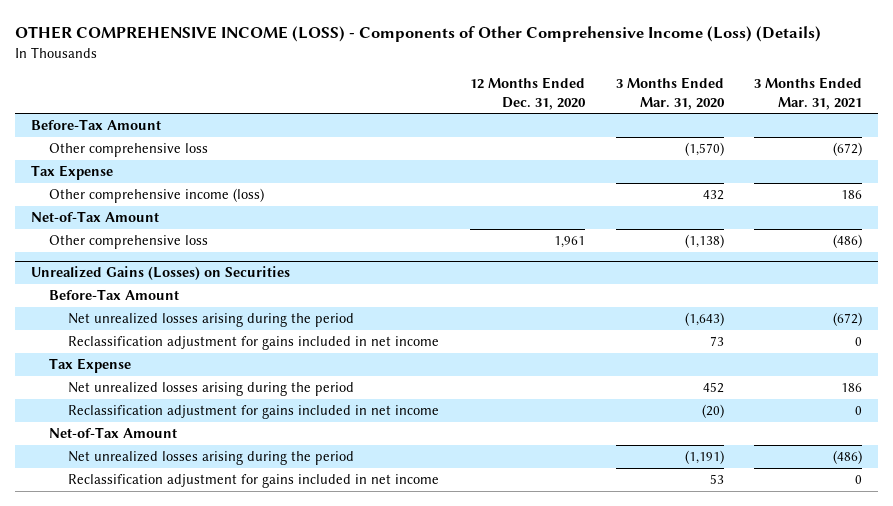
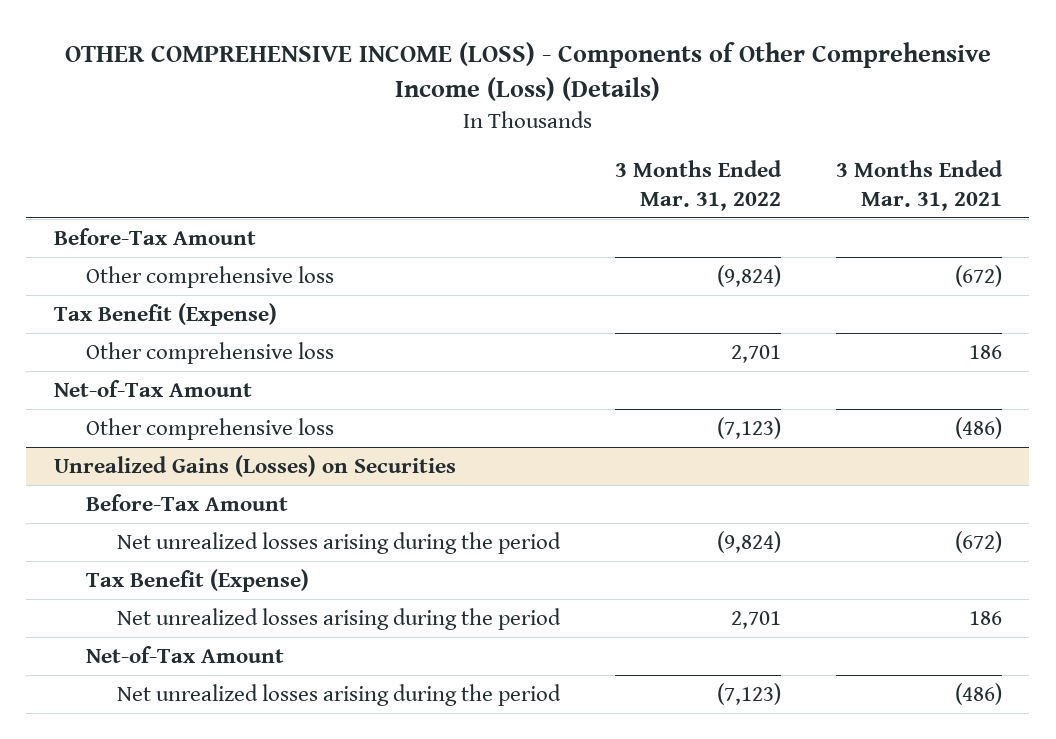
[469,77,586,110] 12 Months Ended Dec. 31, 2020 -> none
[615,77,725,110] 3 Months Ended Mar. 31, 2020 -> none
none -> [615,159,783,211] 3 Months Ended Mar. 31, 2022
[30,165,113,181] Tax Expense -> [53,303,277,327] Tax Benefit (Expense)
[49,188,265,204] Other comprehensive income (loss) -> [85,342,334,365] Other comprehensive loss
[68,336,440,351] Reclassification adjustment for gains included in net income -> none
[49,358,132,374] Tax Expense -> [85,569,309,593] Tax Benefit (Expense)
[68,405,440,420] Reclassification adjustment for gains included in net income -> none
[68,474,440,489] Reclassification adjustment for gains included in net income -> none

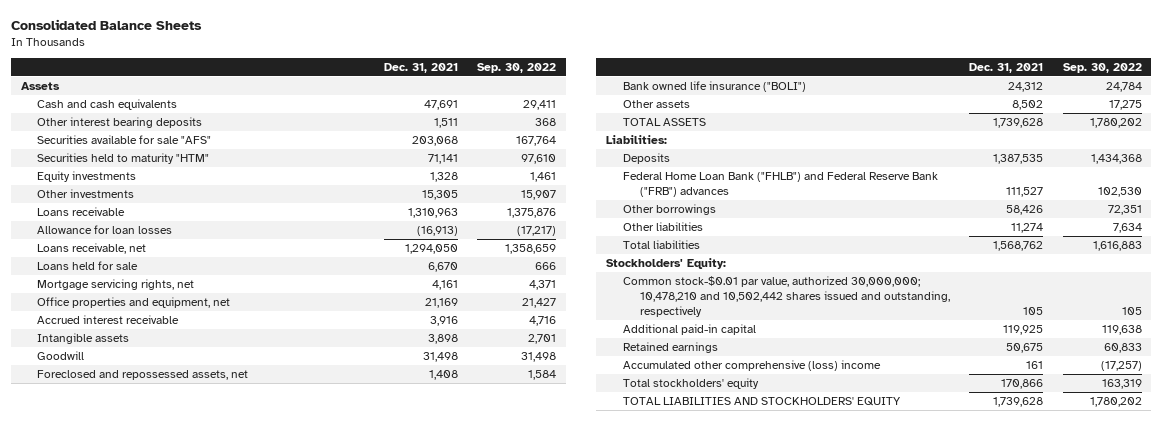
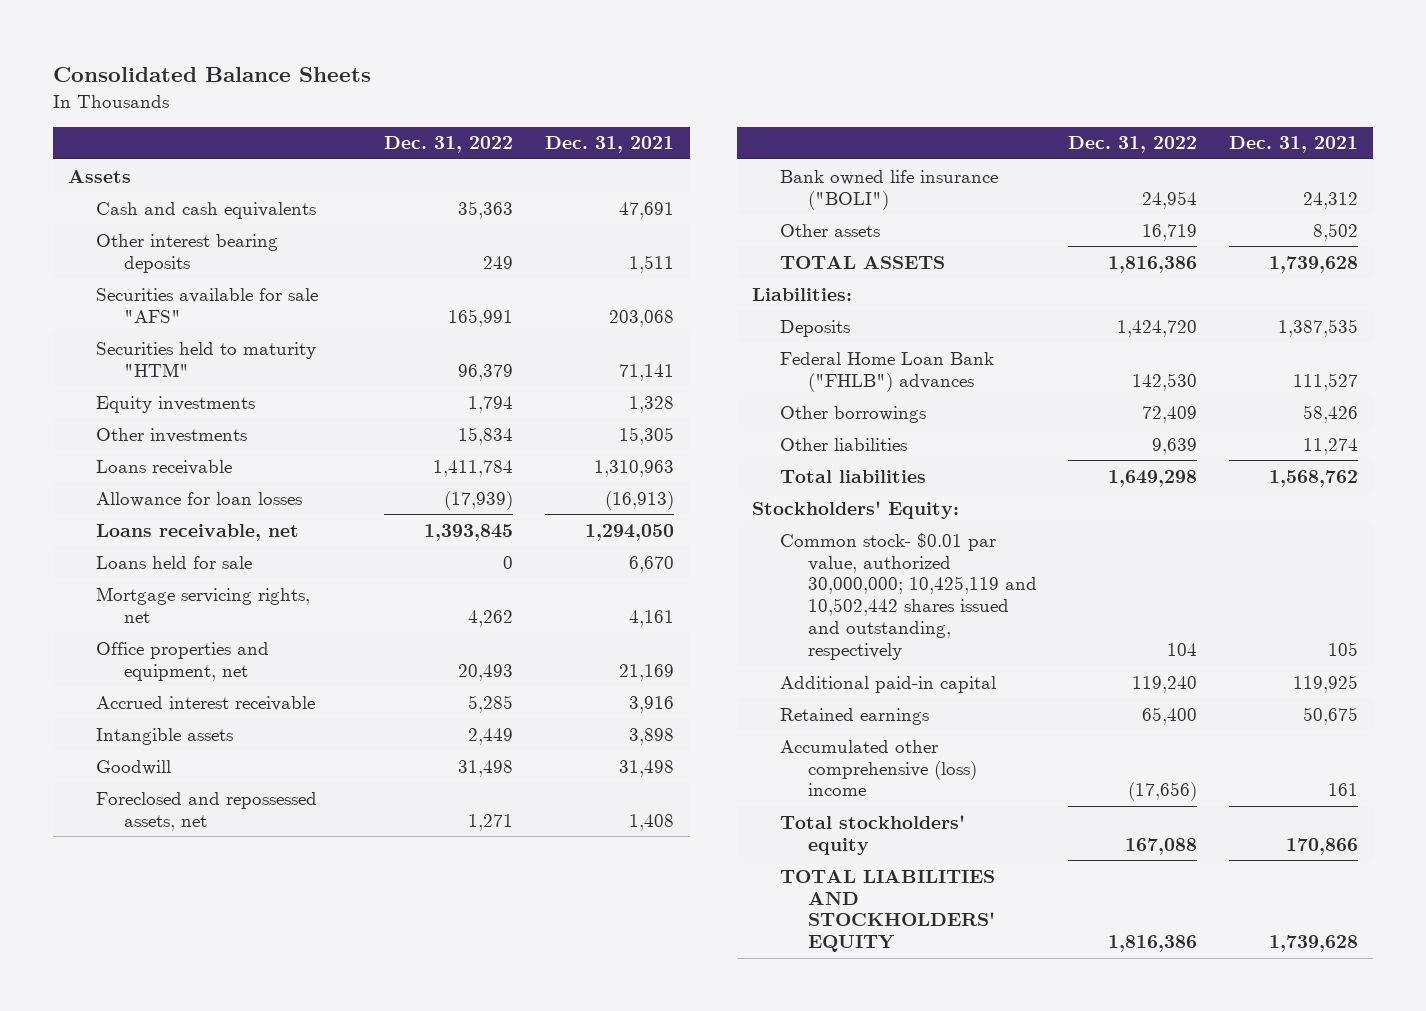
[477,62,557,73] Sep. 30, 2022 -> none
none -> [384,136,514,154] Dec. 31, 2022
[622,172,938,198] Federal Home Loan Bank ("FHLB") and Federal Reserve Bank ("FRB") advances -> [780,351,995,392] Federal Home Loan Bank ("FHLB") advances
[622,276,950,317] Common stock-$0.01 par value, authorized 30,000,000; 10,478,210 and 10,502,442 shares issued and outstanding, respectively -> [780,532,1038,661] Common stock- $0.01 par value, authorized 30,000,000; 10,425,119 and 10,502,442 shares issued and outstanding, respectively

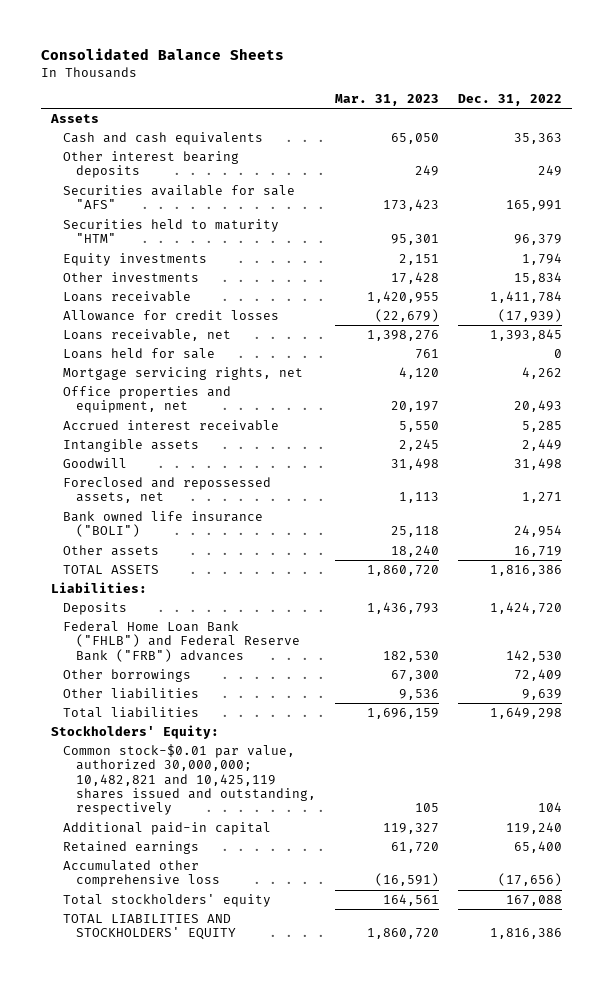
[544,136,674,154] Dec. 31, 2021 -> none
none -> [335,94,440,107] Mar. 31, 2023
[96,491,303,507] Allowance for loan losses -> [63,309,280,321] Allowance for credit losses
[780,351,995,392] Federal Home Loan Bank ("FHLB") advances -> [63,620,300,662] Federal Home Loan Bank ("FHLB") and Federal Reserve Bank ("FRB") advances
[780,532,1038,661] Common stock- $0.01 par value, authorized 30,000,000; 10,425,119 and 10,502,442 shares issued and outstanding, respectively -> [63,743,316,816] Common stock-$0.01 par value, authorized 30,000,000; 10,482,821 and 10,425,119 shares issued and outstanding, respectively
[780,739,978,797] Accumulated other comprehensive (loss) income -> [63,859,220,888] Accumulated other comprehensive loss

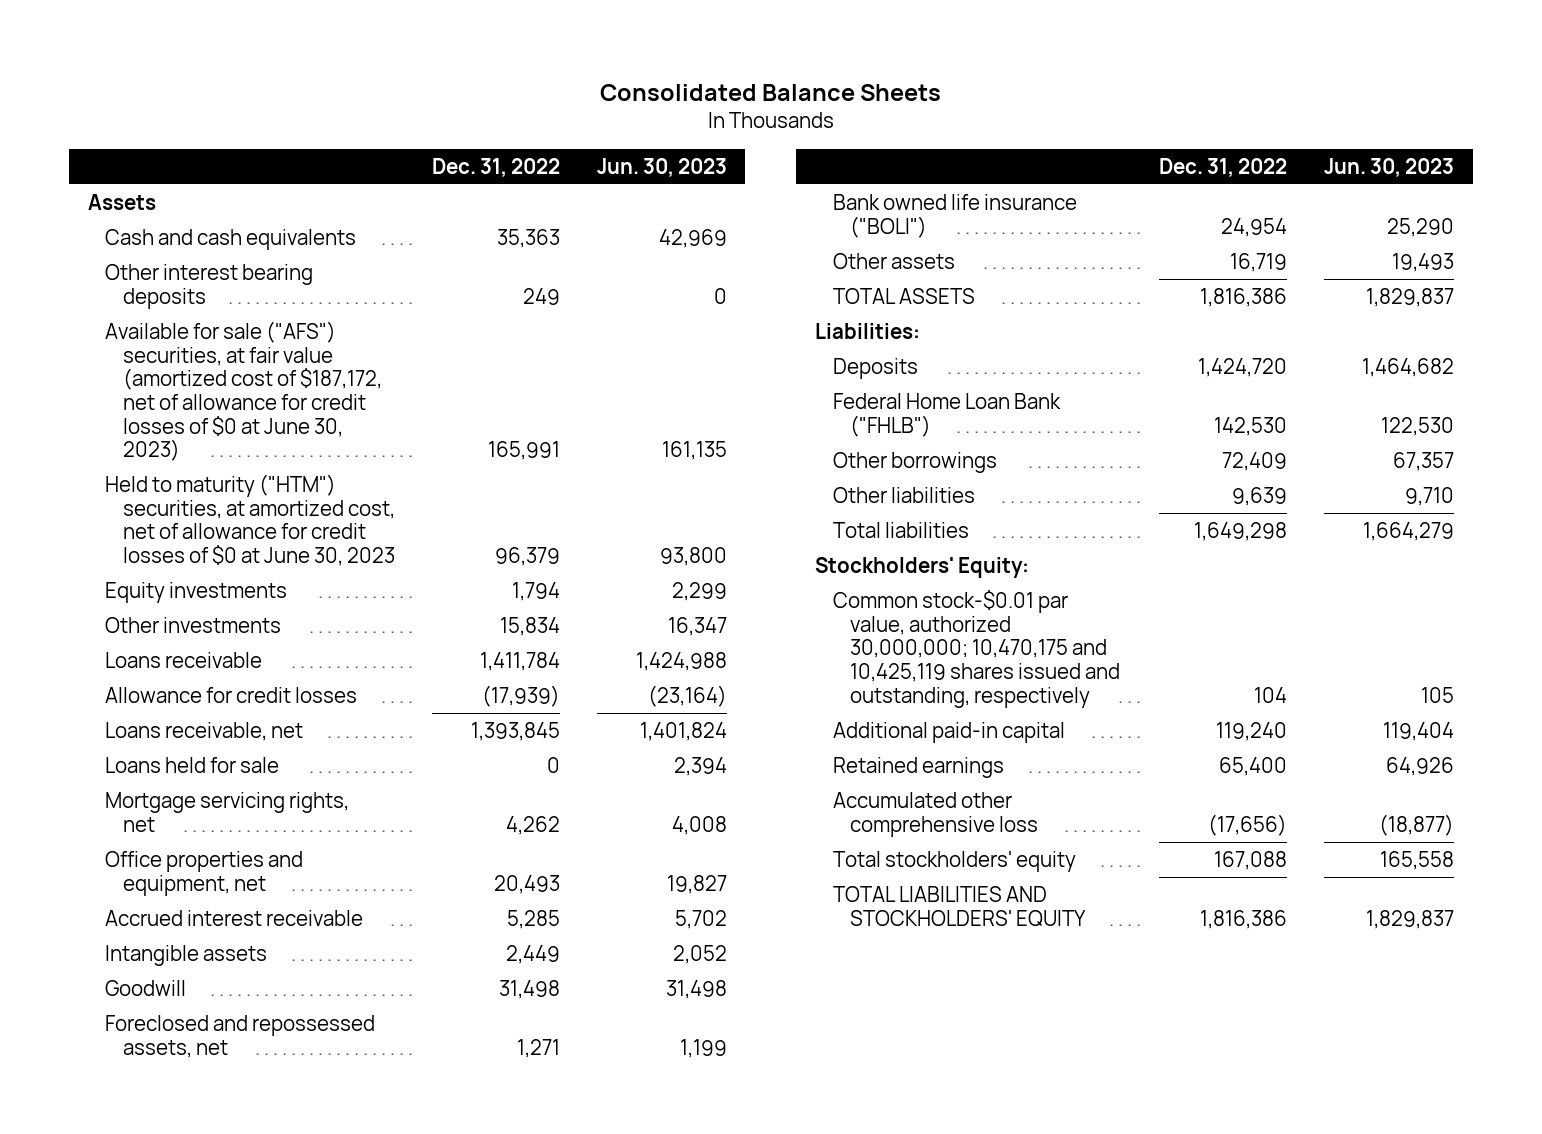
[335,94,440,107] Mar. 31, 2023 -> none
none -> [596,157,727,177] Jun. 30, 2023
[63,184,296,210] Securities available for sale "AFS" -> [105,320,382,462] Available for sale ("AFS") securities, at fair value (amortized cost of $187,172, net of allowance for credit losses of $0 at June 30, 2023)
[63,218,280,244] Securities held to maturity "HTM" -> [105,473,395,567] Held to maturity ("HTM") securities, at amortized cost, net of allowance for credit losses of $0 at June 30, 2023
[63,620,300,662] Federal Home Loan Bank ("FHLB") and Federal Reserve Bank ("FRB") advances -> [832,392,1061,437] Federal Home Loan Bank ("FHLB")
[63,743,316,816] Common stock-$0.01 par value, authorized 30,000,000; 10,482,821 and 10,425,119 shares issued and outstanding, respectively -> [832,589,1121,708] Common stock-$0.01 par value, authorized 30,000,000; 10,470,175 and 10,425,119 shares issued and outstanding, respectively

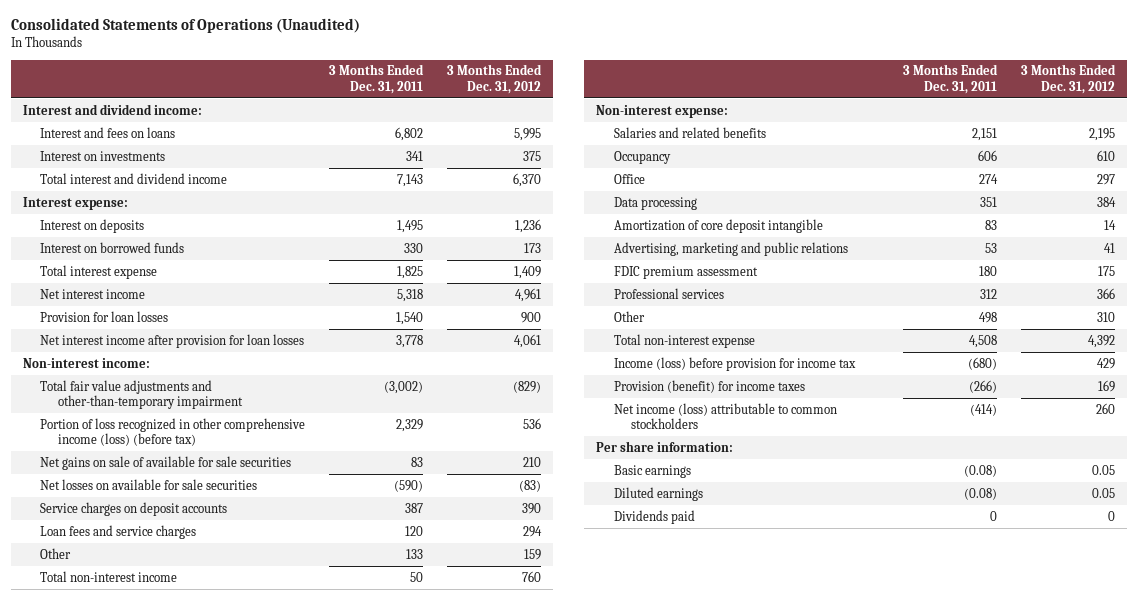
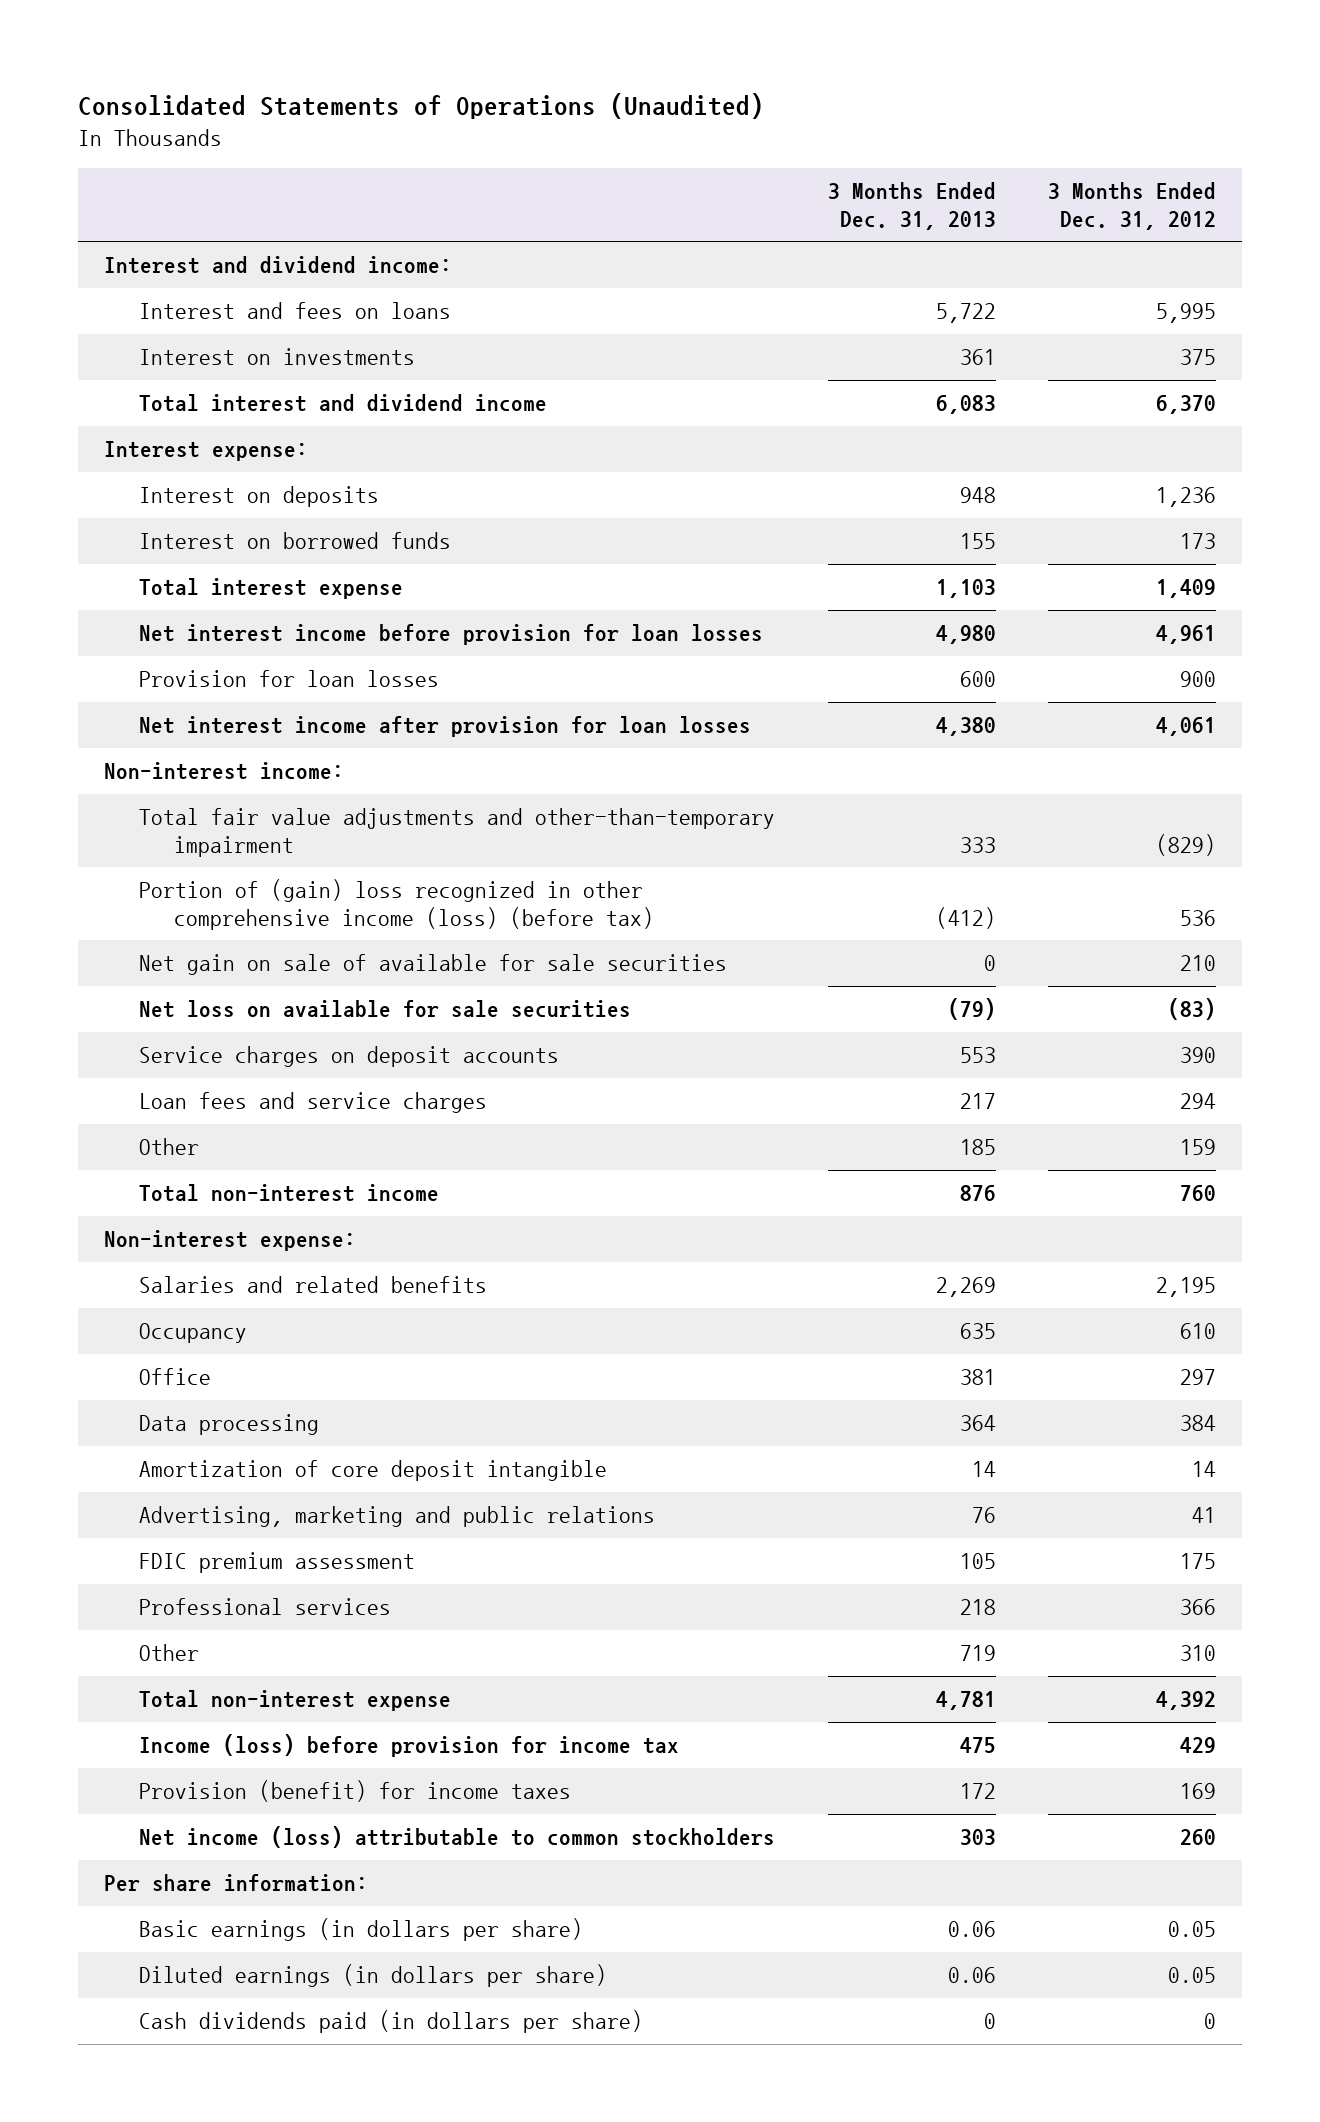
[329,64,425,94] 3 Months Ended Dec. 31, 2011 -> none
none -> [827,182,996,230] 3 Months Ended Dec. 31, 2013
[40,288,146,299] Net interest income -> [139,624,764,646] Net interest income before provision for loan losses
[40,417,306,446] Portion of loss recognized in other comprehensive income (loss) (before tax) -> [139,879,654,930] Portion of (gain) loss recognized in other comprehensive income (loss) (before tax)
[40,455,292,470] Net gains on sale of available for sale securities -> [139,954,728,976] Net gain on sale of available for sale securities
[40,478,258,490] Net losses on available for sale securities -> [139,1000,632,1019] Net loss on available for sale securities
[613,464,691,478] Basic earnings -> [139,1918,584,1942] Basic earnings (in dollars per share)
[613,486,703,501] Diluted earnings -> [139,1964,608,1988] Diluted earnings (in dollars per share)
[613,509,695,524] Dividends paid -> [139,2010,644,2034] Cash dividends paid (in dollars per share)

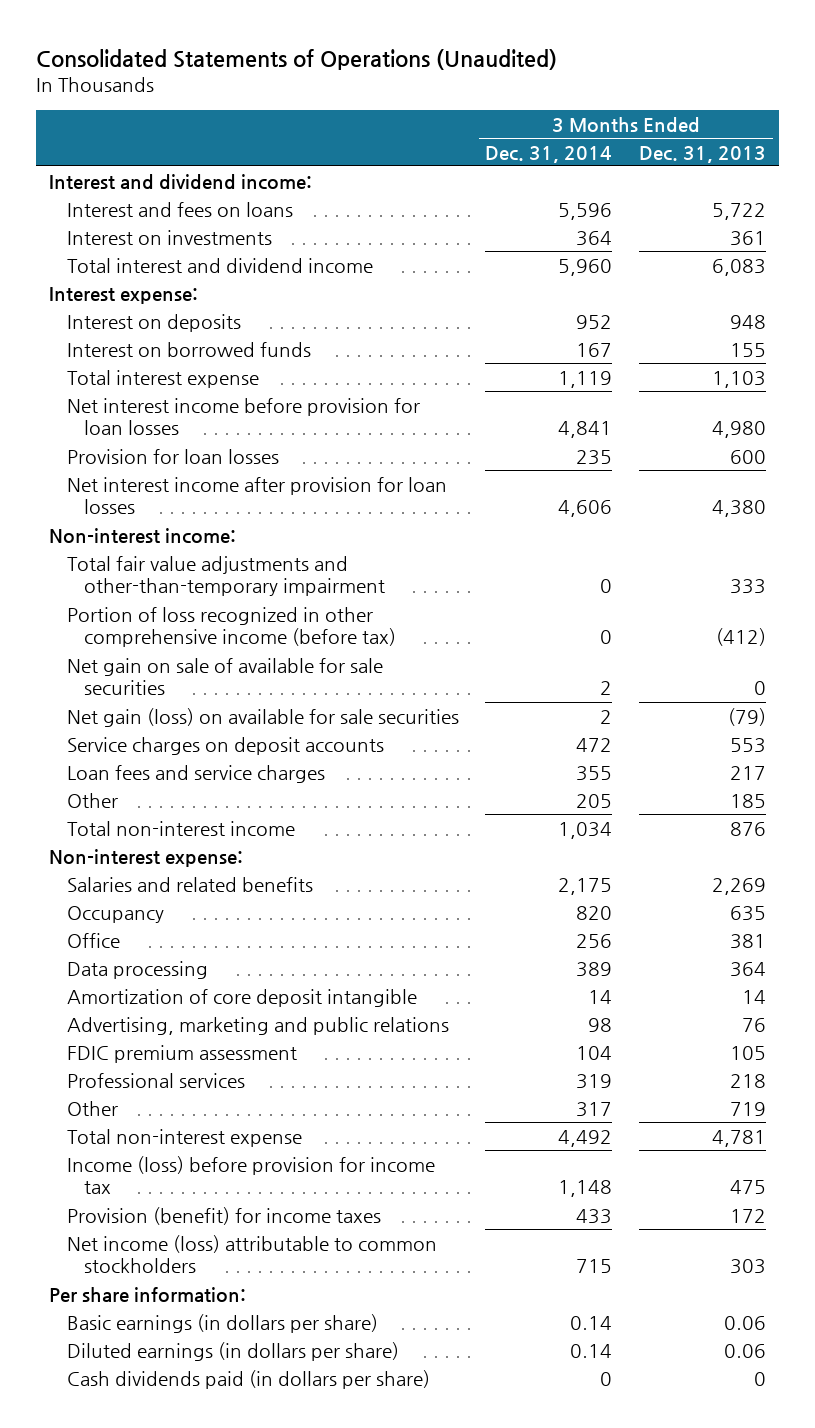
[1047,182,1216,230] 3 Months Ended Dec. 31, 2012 -> none
none -> [485,145,613,163] Dec. 31, 2014
[139,879,654,930] Portion of (gain) loss recognized in other comprehensive income (loss) (before tax) -> [66,606,397,648] Portion of loss recognized in other comprehensive income (before tax)
[139,1000,632,1019] Net loss on available for sale securities -> [66,707,459,727] Net gain (loss) on available for sale securities

